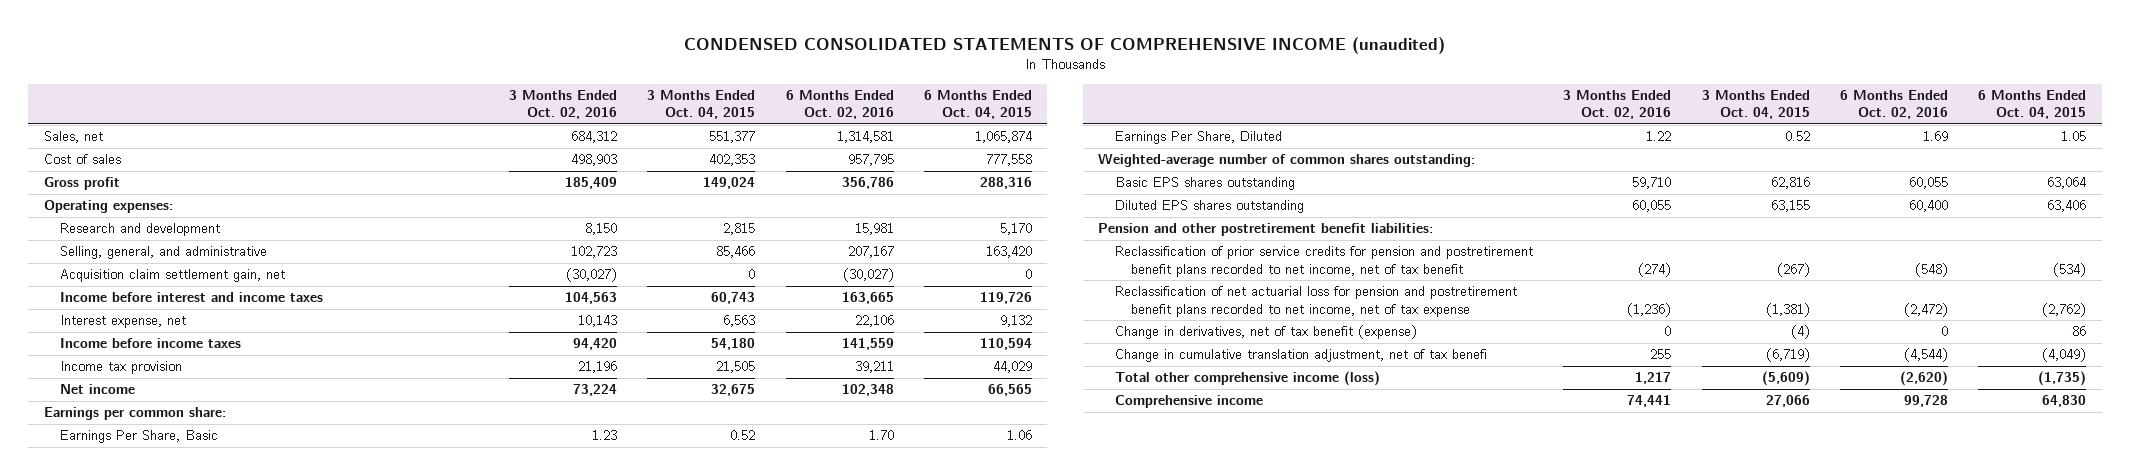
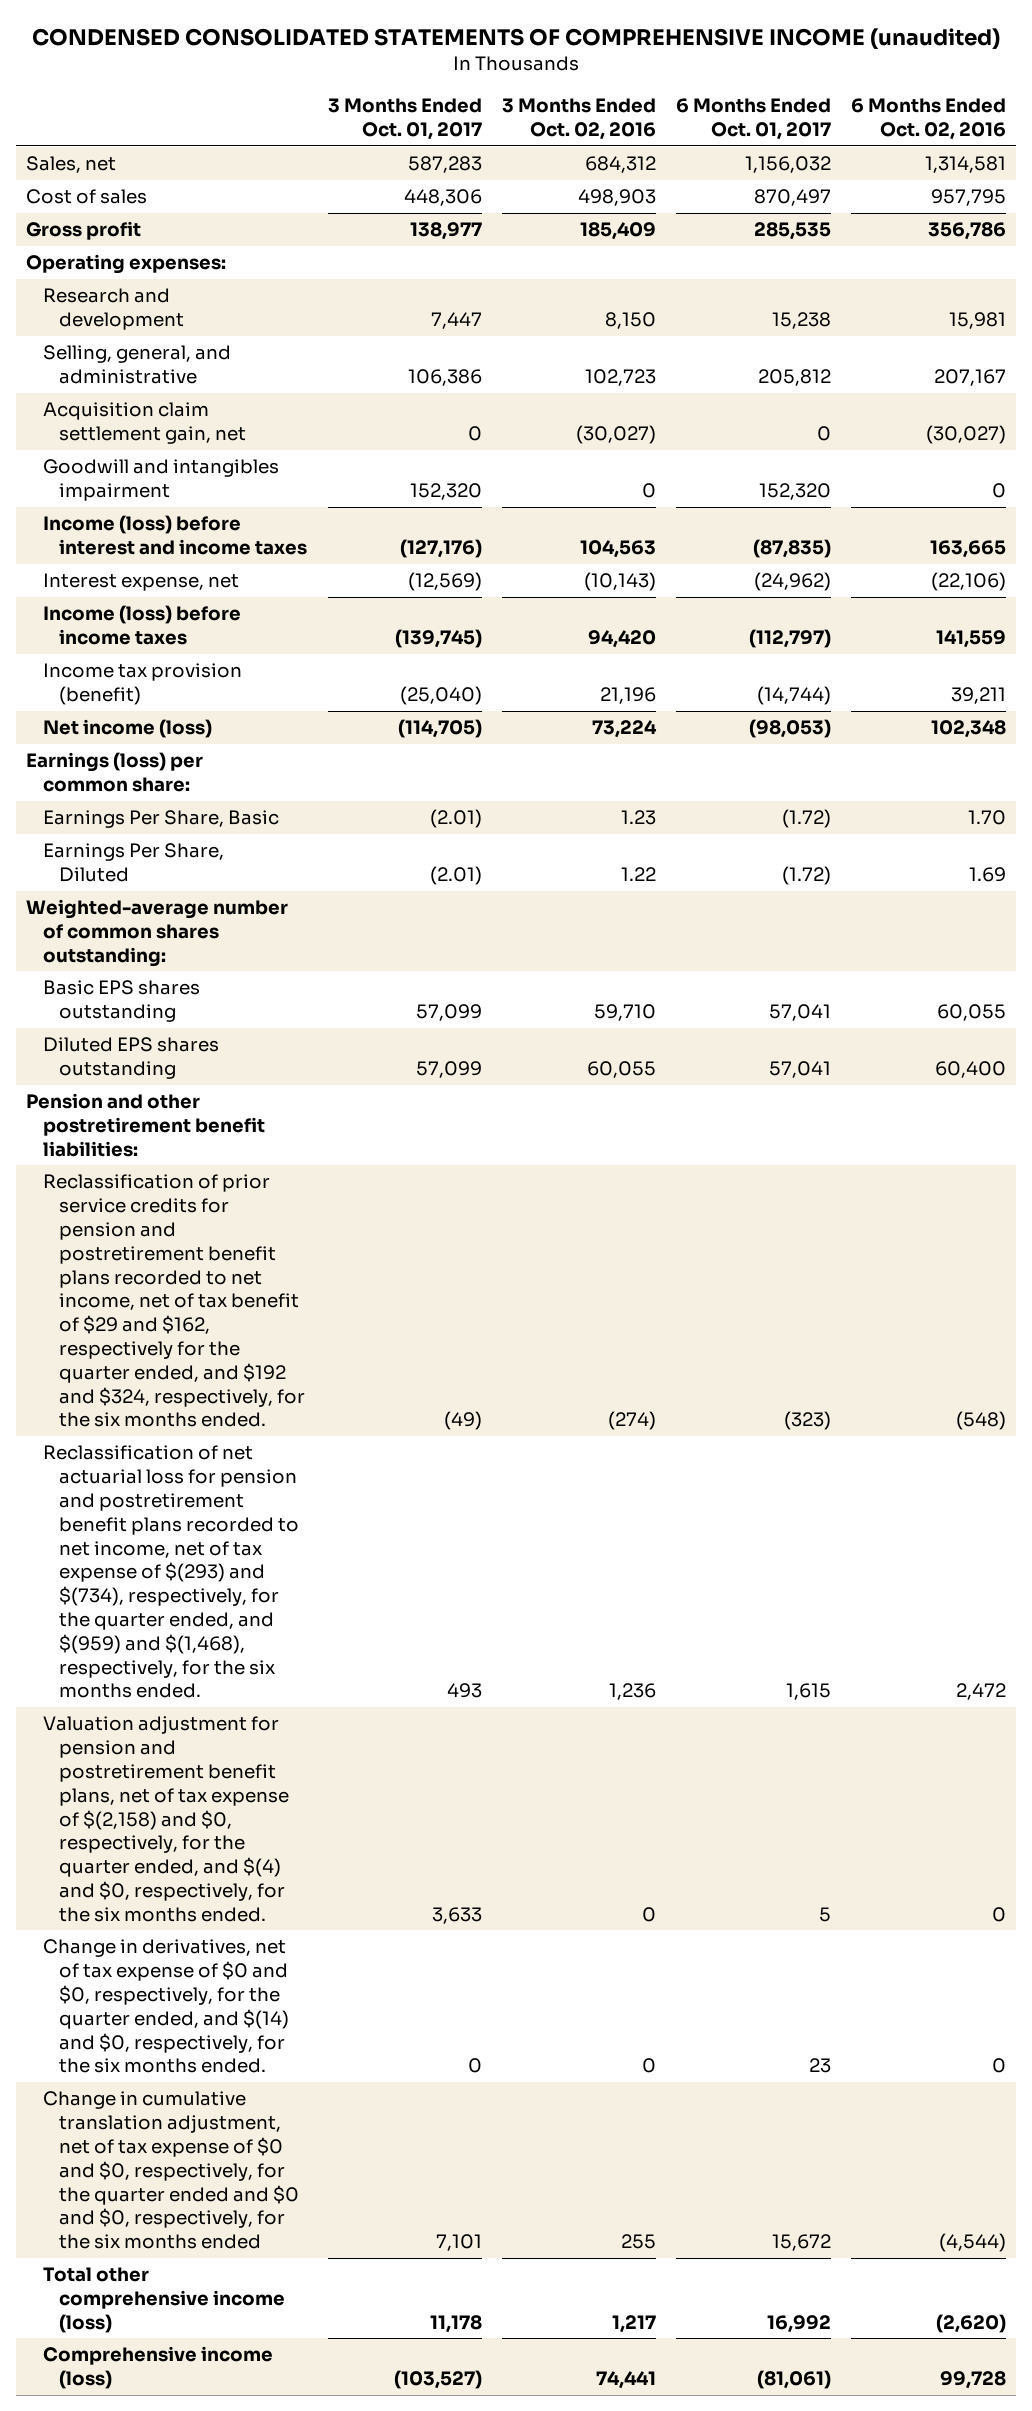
[647,89,756,120] 3 Months Ended Oct. 04, 2015 -> none
[924,89,1033,120] 6 Months Ended Oct. 04, 2015 -> none
none -> [327,98,482,141] 3 Months Ended Oct. 01, 2017
none -> [675,98,831,141] 6 Months Ended Oct. 01, 2017
none -> [42,459,279,502] Goodwill and intangibles impairment
[60,292,324,303] Income before interest and income taxes -> [42,515,308,556] Income (loss) before interest and income taxes
[577,315,617,328] 10,143 -> [583,572,656,592] (10,143)
[854,315,894,328] 22,106 -> [931,572,1007,592] (22,106)
[60,338,242,349] Income before income taxes -> [42,605,241,646] Income (loss) before income taxes
[60,361,183,375] Income tax provision -> [42,663,242,706] Income tax provision (benefit)
[60,384,136,395] Net income -> [42,719,212,739] Net income (loss)
[43,407,226,421] Earnings per common share: -> [26,752,204,793] Earnings (loss) per common share:
[1114,246,1533,277] Reclassification of prior service credits for pension and postretirement benefit plans recorded to net income, net of tax benefit -> [42,1174,306,1428] Reclassification of prior service credits for pension and postretirement benefit plans recorded to net income, net of tax benefit of $29 and $162, respectively for the quarter ended, and $192 and $324, respectively, for the six months ended.
[1114,286,1517,317] Reclassification of net actuarial loss for pension and postretirement benefit plans recorded to net income, net of tax expense -> [42,1445,300,1699] Reclassification of net actuarial loss for pension and postretirement benefit plans recorded to net income, net of tax expense of $(293) and $(734), respectively, for the quarter ended, and $(959) and $(1,468), respectively, for the six months ended.
[1627,302,1672,317] (1,236) -> [608,1683,656,1701] 1,236
[1904,302,1949,317] (2,472) -> [956,1683,1007,1701] 2,472
none -> [42,1716,290,1922] Valuation adjustment for pension and postretirement benefit plans, net of tax expense of $(2,158) and $0, respectively, for the quarter ended, and $(4) and $0, respectively, for the six months ended.
[1114,325,1417,340] Change in derivatives, net of tax benefit (expense) -> [42,1939,290,2074] Change in derivatives, net of tax expense of $0 and $0, respectively, for the quarter ended, and $(14) and $0, respectively, for the six months ended.
[1114,349,1487,363] Change in cumulative translation adjustment, net of tax benefi -> [42,2091,300,2250] Change in cumulative translation adjustment, net of tax expense of $0 and $0, respectively, for the quarter ended and $0 and $0, respectively, for the six months ended
[1114,395,1263,409] Comprehensive income -> [42,2346,273,2390] Comprehensive income (loss)

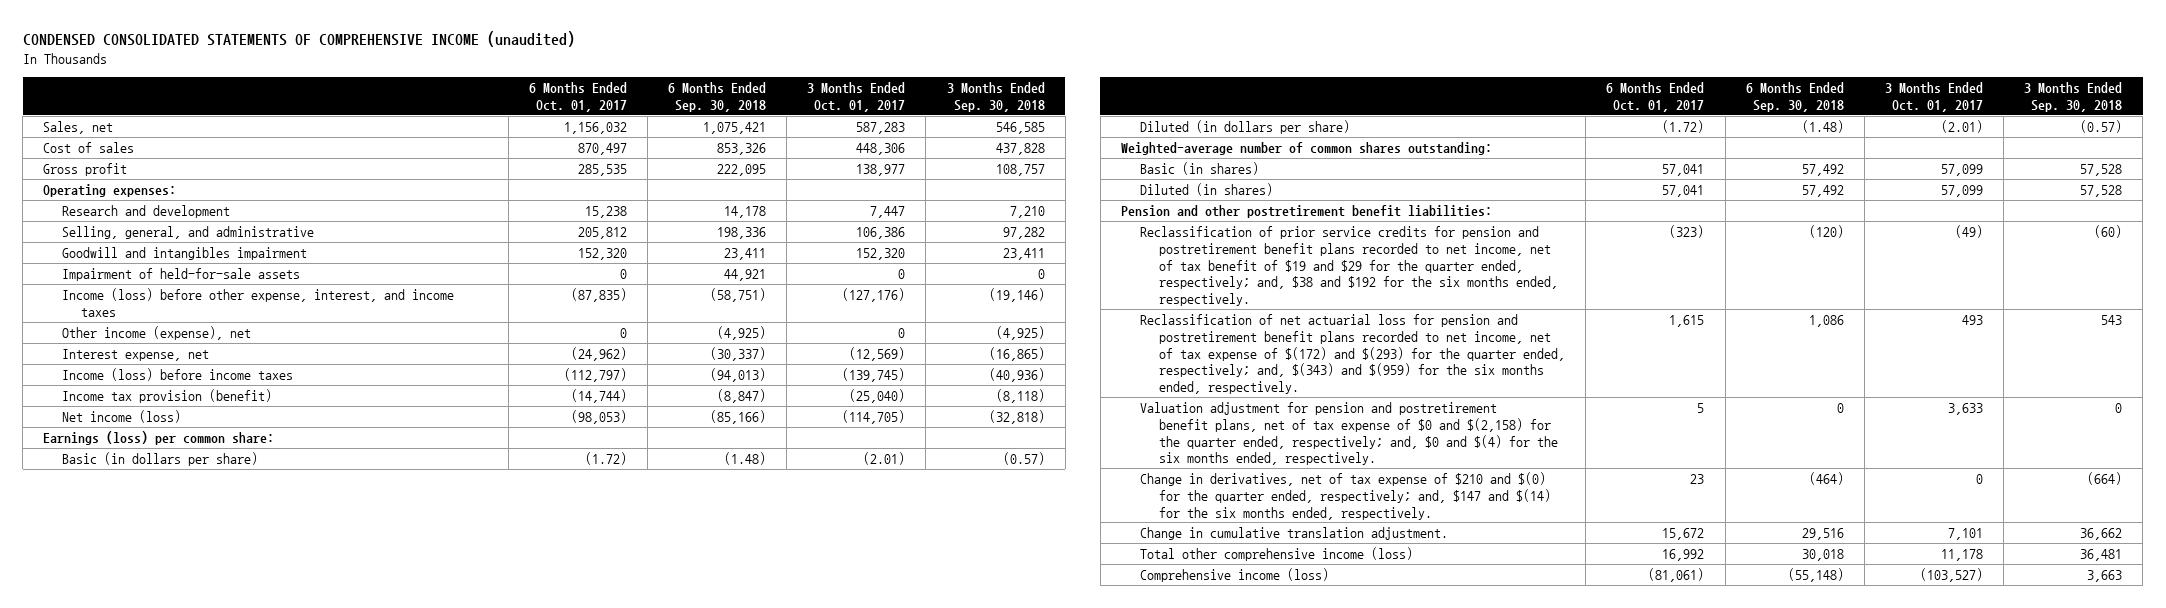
[501,98,656,141] 3 Months Ended Oct. 02, 2016 -> none
[851,98,1007,141] 6 Months Ended Oct. 02, 2016 -> none
none -> [667,82,766,113] 6 Months Ended Sep. 30, 2018
none -> [946,82,1045,113] 3 Months Ended Sep. 30, 2018
[42,402,247,445] Acquisition claim settlement gain, net -> none
none -> [62,267,301,281] Impairment of held-for-sale assets
[42,515,308,556] Income (loss) before interest and income taxes -> [62,287,455,317] Income (loss) before other expense, interest, and income taxes
none -> [62,325,252,340] Other income (expense), net
[42,810,279,829] Earnings Per Share, Basic -> [62,451,259,466] Basic (in dollars per share)
[42,843,224,883] Earnings Per Share, Diluted -> [1140,119,1351,134] Diluted (in dollars per share)
[42,980,200,1023] Basic EPS shares outstanding -> [1140,161,1260,175] Basic (in shares)
[42,1037,219,1080] Diluted EPS shares outstanding -> [1140,182,1274,196] Diluted (in shares)
[42,1174,306,1428] Reclassification of prior service credits for pension and postretirement benefit plans recorded to net income, net of tax benefit of $29 and $162, respectively for the quarter ended, and $192 and $324, respectively, for the six months ended. -> [1140,225,1559,307] Reclassification of prior service credits for pension and postretirement benefit plans recorded to net income, net of tax benefit of $19 and $29 for the quarter ended, respectively; and, $38 and $192 for the six months ended, respectively.
[42,1445,300,1699] Reclassification of net actuarial loss for pension and postretirement benefit plans recorded to net income, net of tax expense of $(293) and $(734), respectively, for the quarter ended, and $(959) and $(1,468), respectively, for the six months ended. -> [1140,313,1566,395] Reclassification of net actuarial loss for pension and postretirement benefit plans recorded to net income, net of tax expense of $(172) and $(293) for the quarter ended, respectively; and, $(343) and $(959) for the six months ended, respectively.
[42,1716,290,1922] Valuation adjustment for pension and postretirement benefit plans, net of tax expense of $(2,158) and $0, respectively, for the quarter ended, and $(4) and $0, respectively, for the six months ended. -> [1140,401,1559,466] Valuation adjustment for pension and postretirement benefit plans, net of tax expense of $0 and $(2,158) for the quarter ended, respectively; and, $0 and $(4) for the six months ended, respectively.
[42,1939,290,2074] Change in derivatives, net of tax expense of $0 and $0, respectively, for the quarter ended, and $(14) and $0, respectively, for the six months ended. -> [1140,471,1552,520] Change in derivatives, net of tax expense of $210 and $(0) for the quarter ended, respectively; and, $147 and $(14) for the six months ended, respectively.
[42,2091,300,2250] Change in cumulative translation adjustment, net of tax expense of $0 and $0, respectively, for the quarter ended and $0 and $0, respectively, for the six months ended -> [1140,526,1449,540] Change in cumulative translation adjustment.

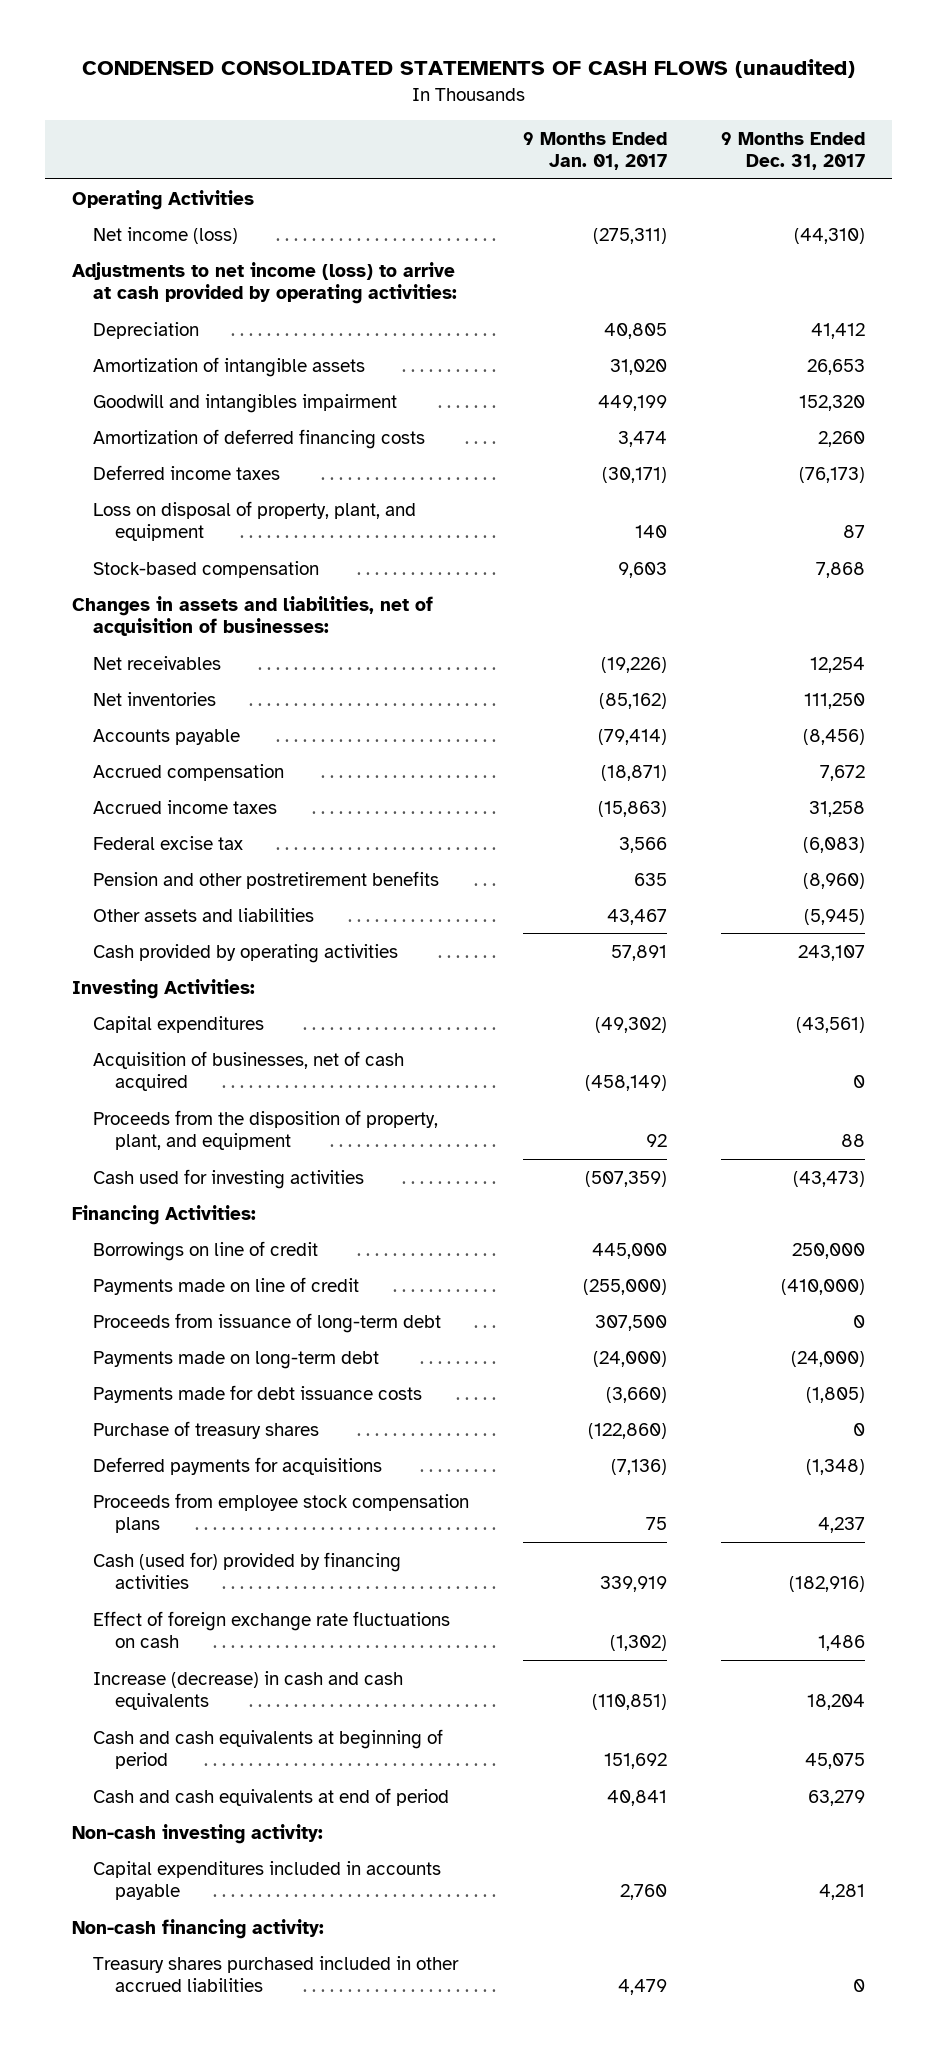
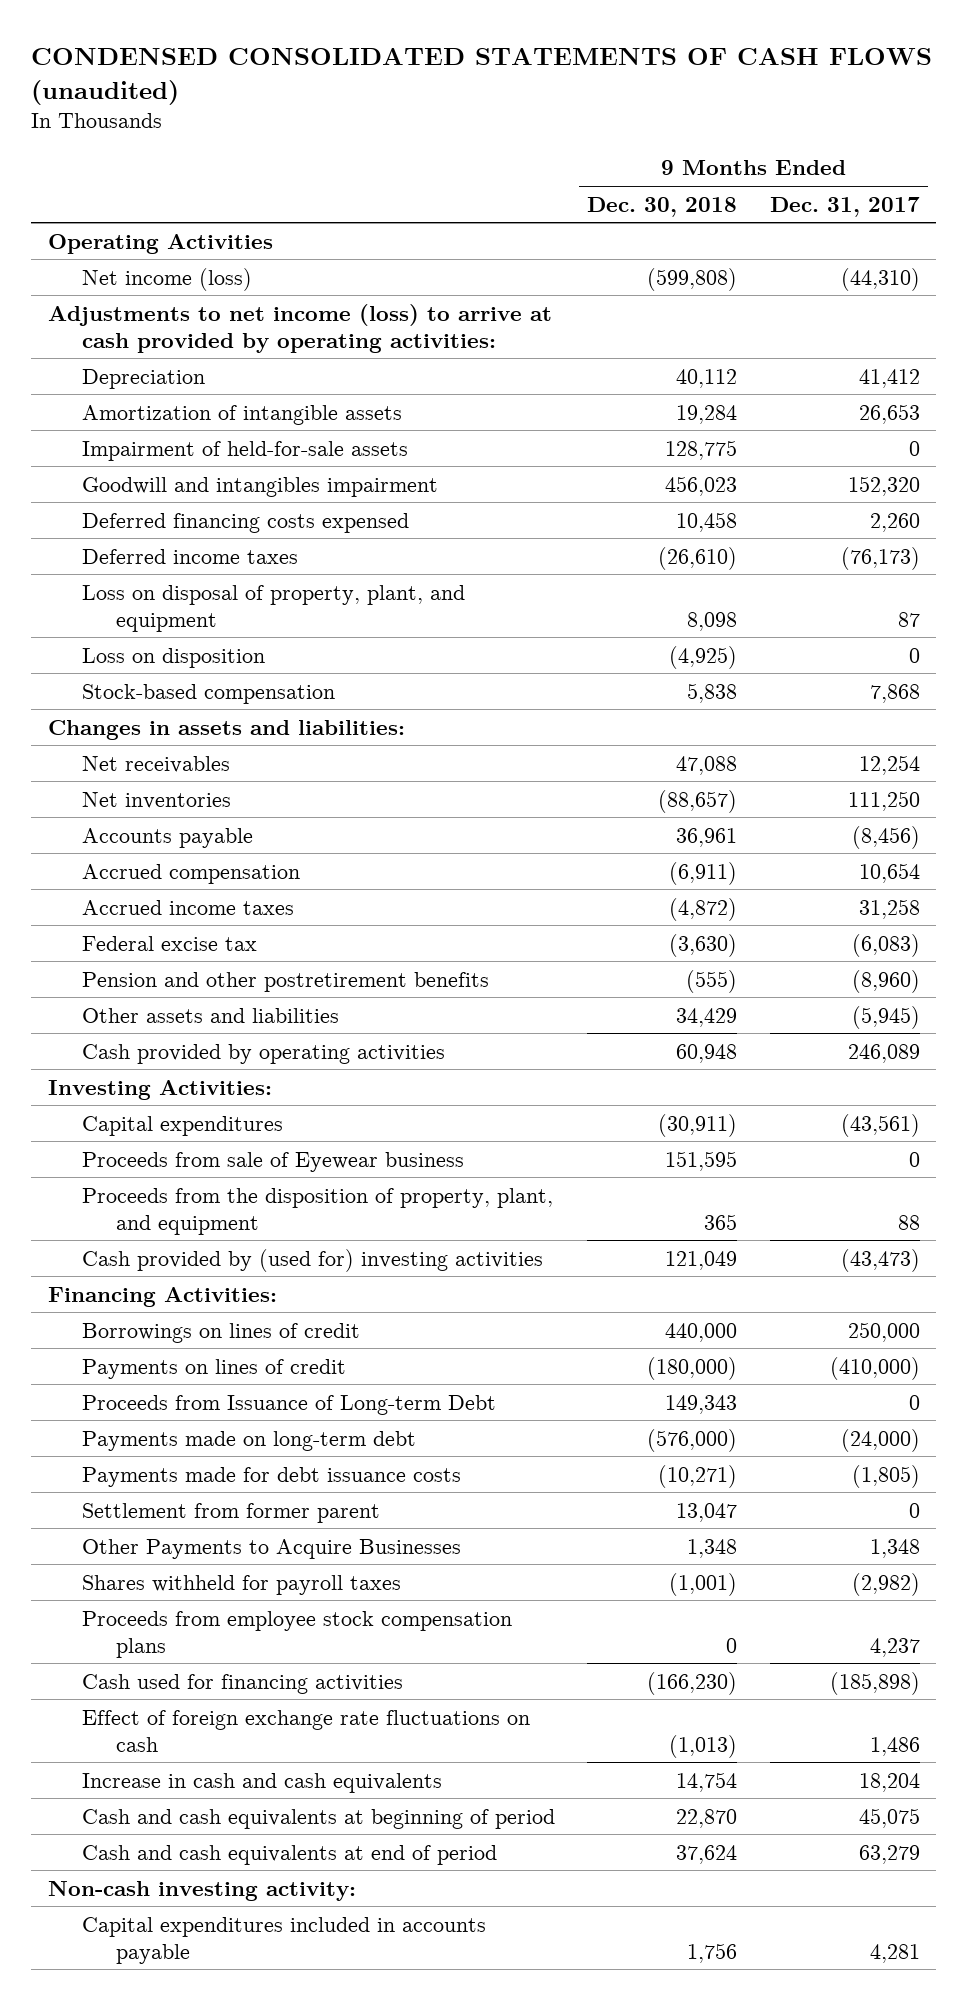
[523,131,668,171] 9 Months Ended Jan. 01, 2017 -> none
none -> [587,196,738,217] Dec. 30, 2018
none -> [81,440,408,461] Impairment of held-for-sale assets
[93,428,426,449] Amortization of deferred financing costs -> [81,512,409,533] Deferred financing costs expensed
none -> [81,647,265,668] Loss on disposition
[72,595,434,637] Changes in assets and liabilities, net of acquisition of businesses: -> [47,719,405,740] Changes in assets and liabilities:
[819,764,865,781] 7,672 -> [858,862,920,883] 10,654
[797,944,865,961] 243,107 -> [847,1043,920,1063] 246,089
[93,1050,405,1092] Acquisition of businesses, net of cash acquired -> none
none -> [81,1151,464,1172] Proceeds from sale of Eyewear business
[93,1168,365,1189] Cash used for investing activities -> [81,1248,543,1272] Cash provided by (used for) investing activities
[93,1240,319,1261] Borrowings on line of credit -> [81,1322,360,1343] Borrowings on lines of credit
[93,1276,360,1295] Payments made on line of credit -> [81,1358,346,1379] Payments on lines of credit
[93,1312,442,1333] Proceeds from issuance of long-term debt -> [81,1394,496,1415] Proceeds from Issuance of Long-term Debt
[93,1420,320,1439] Purchase of treasury shares -> none
[93,1456,383,1475] Deferred payments for acquisitions -> none
none -> [81,1502,380,1523] Settlement from former parent
none -> [81,1538,461,1559] Other Payments to Acquire Businesses
none -> [81,1574,401,1595] Shares withheld for payroll taxes
[93,1551,402,1590] Cash (used for) provided by financing activities -> [81,1673,403,1694] Cash used for financing activities
[788,1576,865,1593] (182,916) -> [829,1671,920,1695] (185,898)
[93,1670,404,1711] Increase (decrease) in cash and cash equivalents -> [81,1772,442,1793] Increase in cash and cash equivalents
[72,1918,325,1939] Non-cash financing activity: -> none
[93,1955,460,1993] Treasury shares purchased included in other accrued liabilities -> none

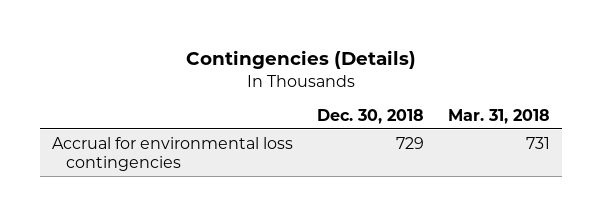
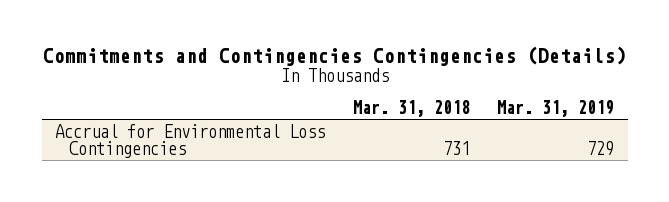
[186,50,417,70] Contingencies (Details) -> [42,46,626,67] Commitments and Contingencies Contingencies (Details)
[317,109,425,125] Dec. 30, 2018 -> none
none -> [496,100,614,118] Mar. 31, 2019
[52,136,294,172] Accrual for environmental loss contingencies -> [55,123,326,159] Accrual for Environmental Loss Contingencies

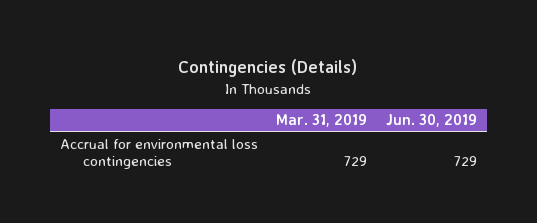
[42,46,626,67] Commitments and Contingencies Contingencies (Details) -> [178,59,358,78] Contingencies (Details)
[352,100,470,118] Mar. 31, 2018 -> none
none -> [386,114,478,128] Jun. 30, 2019
[55,123,326,159] Accrual for Environmental Loss Contingencies -> [59,138,258,170] Accrual for environmental loss contingencies

